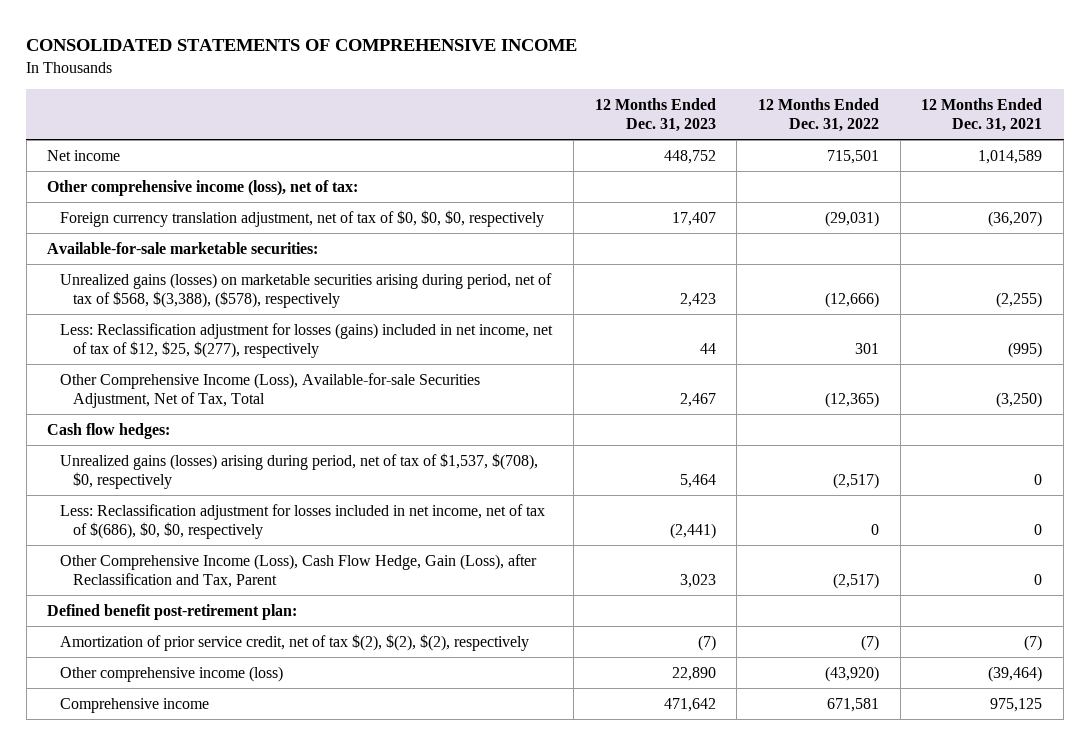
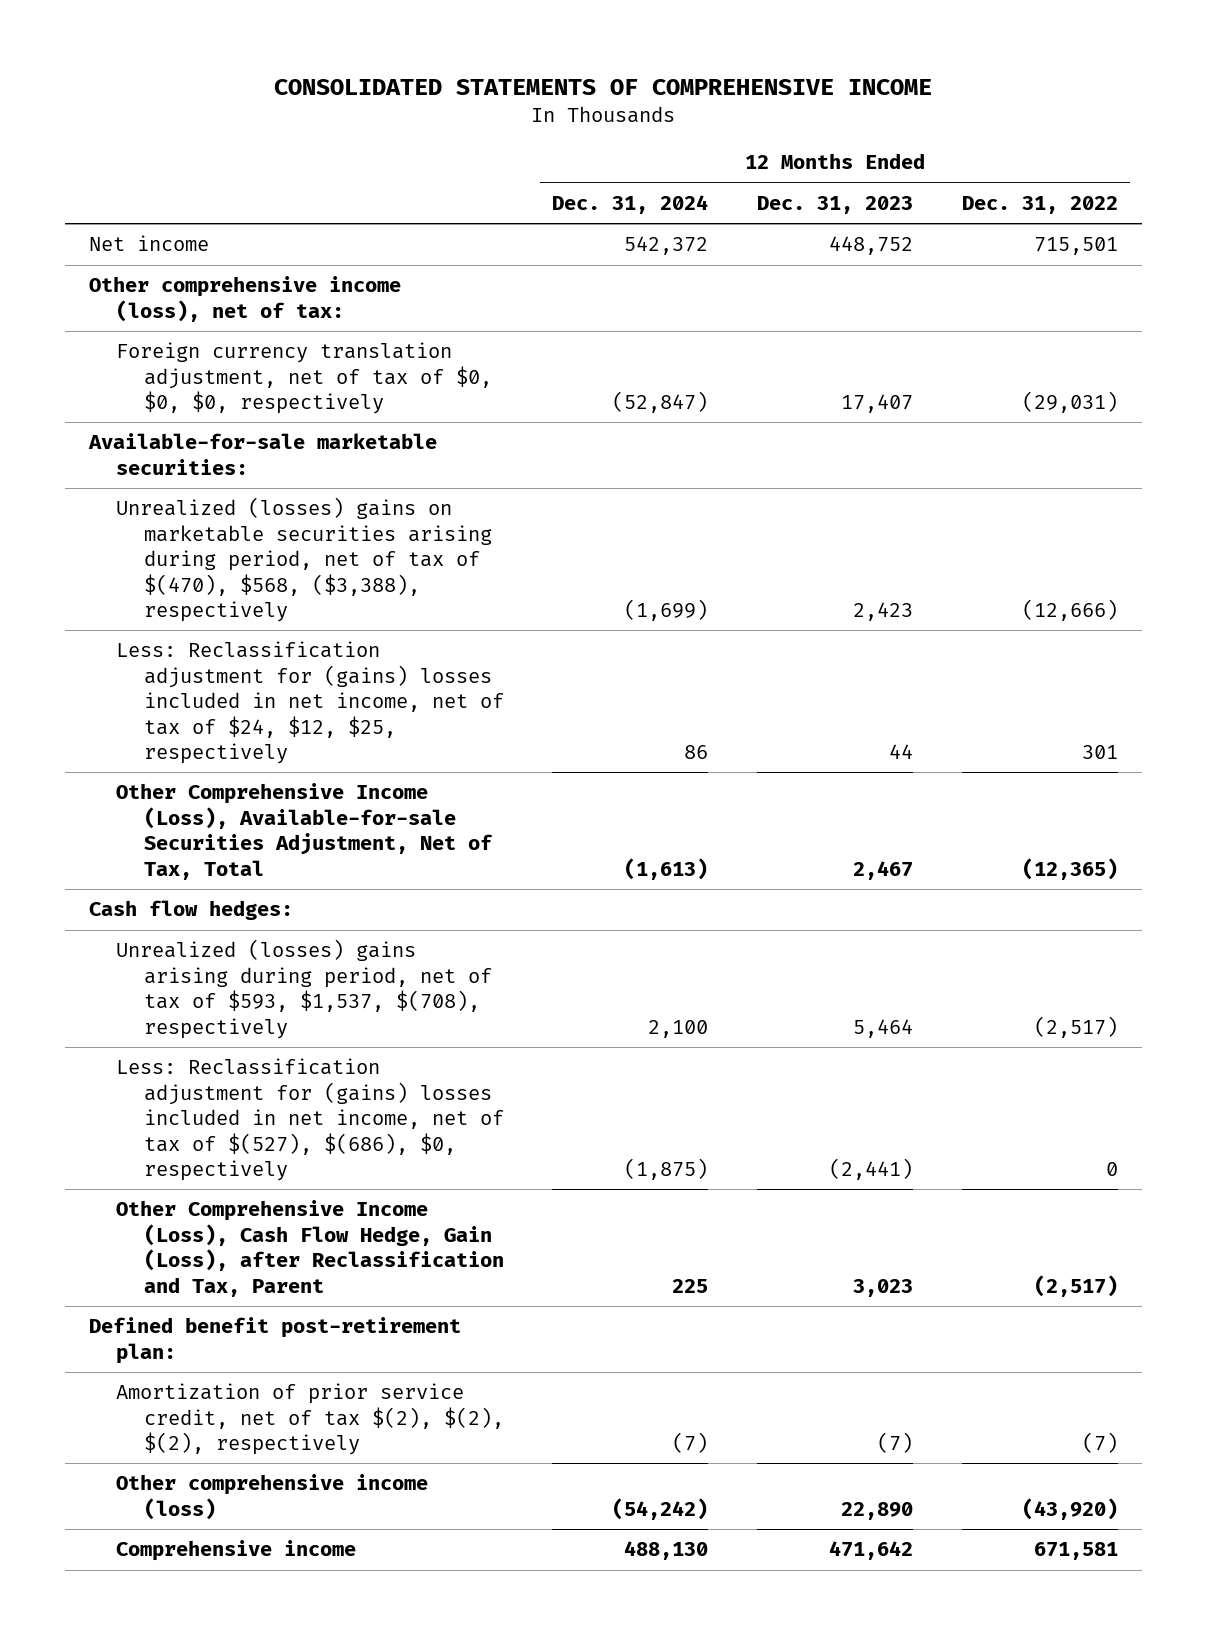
[921,97,1043,132] 12 Months Ended Dec. 31, 2021 -> none
none -> [552,194,709,214] Dec. 31, 2024
[60,272,553,308] Unrealized gains (losses) on marketable securities arising during period, net of tax of $568, $(3,388), ($578), respectively -> [116,497,492,622] Unrealized (losses) gains on marketable securities arising during period, net of tax of $(470), $568, ($3,388), respectively
[60,322,554,358] Less: Reclassification adjustment for losses (gains) included in net income, net of tax of $12, $25, $(277), respectively -> [116,641,504,764] Less: Reclassification adjustment for (gains) losses included in net income, net of tax of $24, $12, $25, respectively
[60,452,539,489] Unrealized gains (losses) arising during period, net of tax of $1,537, $(708), $0, respectively -> [116,939,492,1039] Unrealized (losses) gains arising during period, net of tax of $593, $1,537, $(708), respectively
[60,503,546,539] Less: Reclassification adjustment for losses included in net income, net of tax of $(686), $0, $0, respectively -> [116,1058,504,1181] Less: Reclassification adjustment for (gains) losses included in net income, net of tax of $(527), $(686), $0, respectively

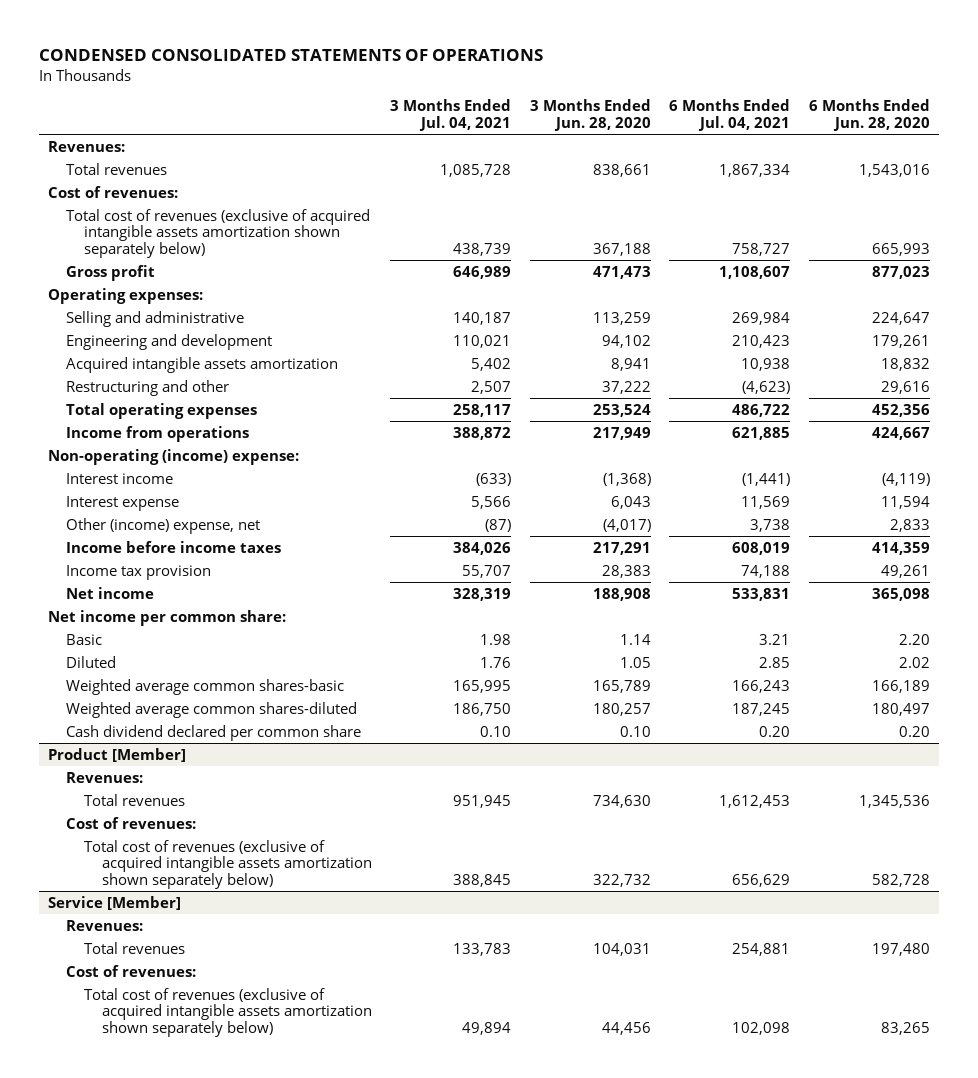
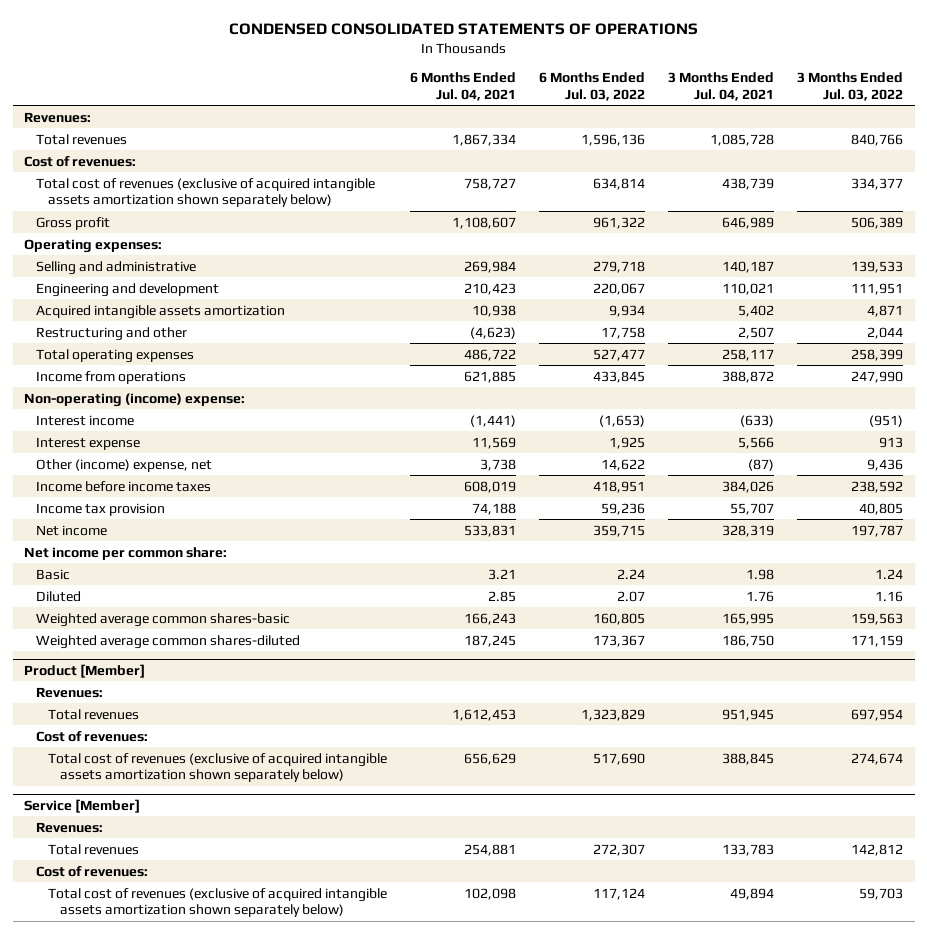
[529,99,651,132] 3 Months Ended Jun. 28, 2020 -> none
[808,99,930,132] 6 Months Ended Jun. 28, 2020 -> none
none -> [538,72,645,101] 6 Months Ended Jul. 03, 2022
none -> [797,72,904,101] 3 Months Ended Jul. 03, 2022
[66,724,362,741] Cash dividend declared per common share -> none

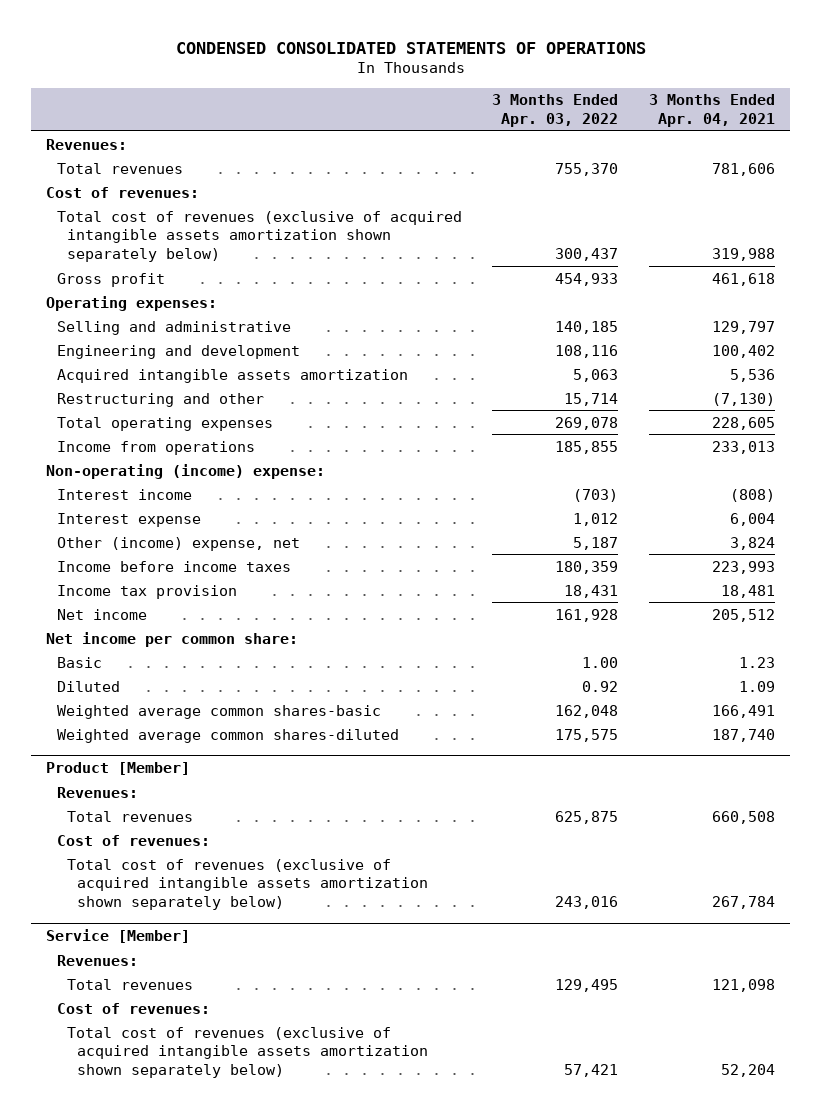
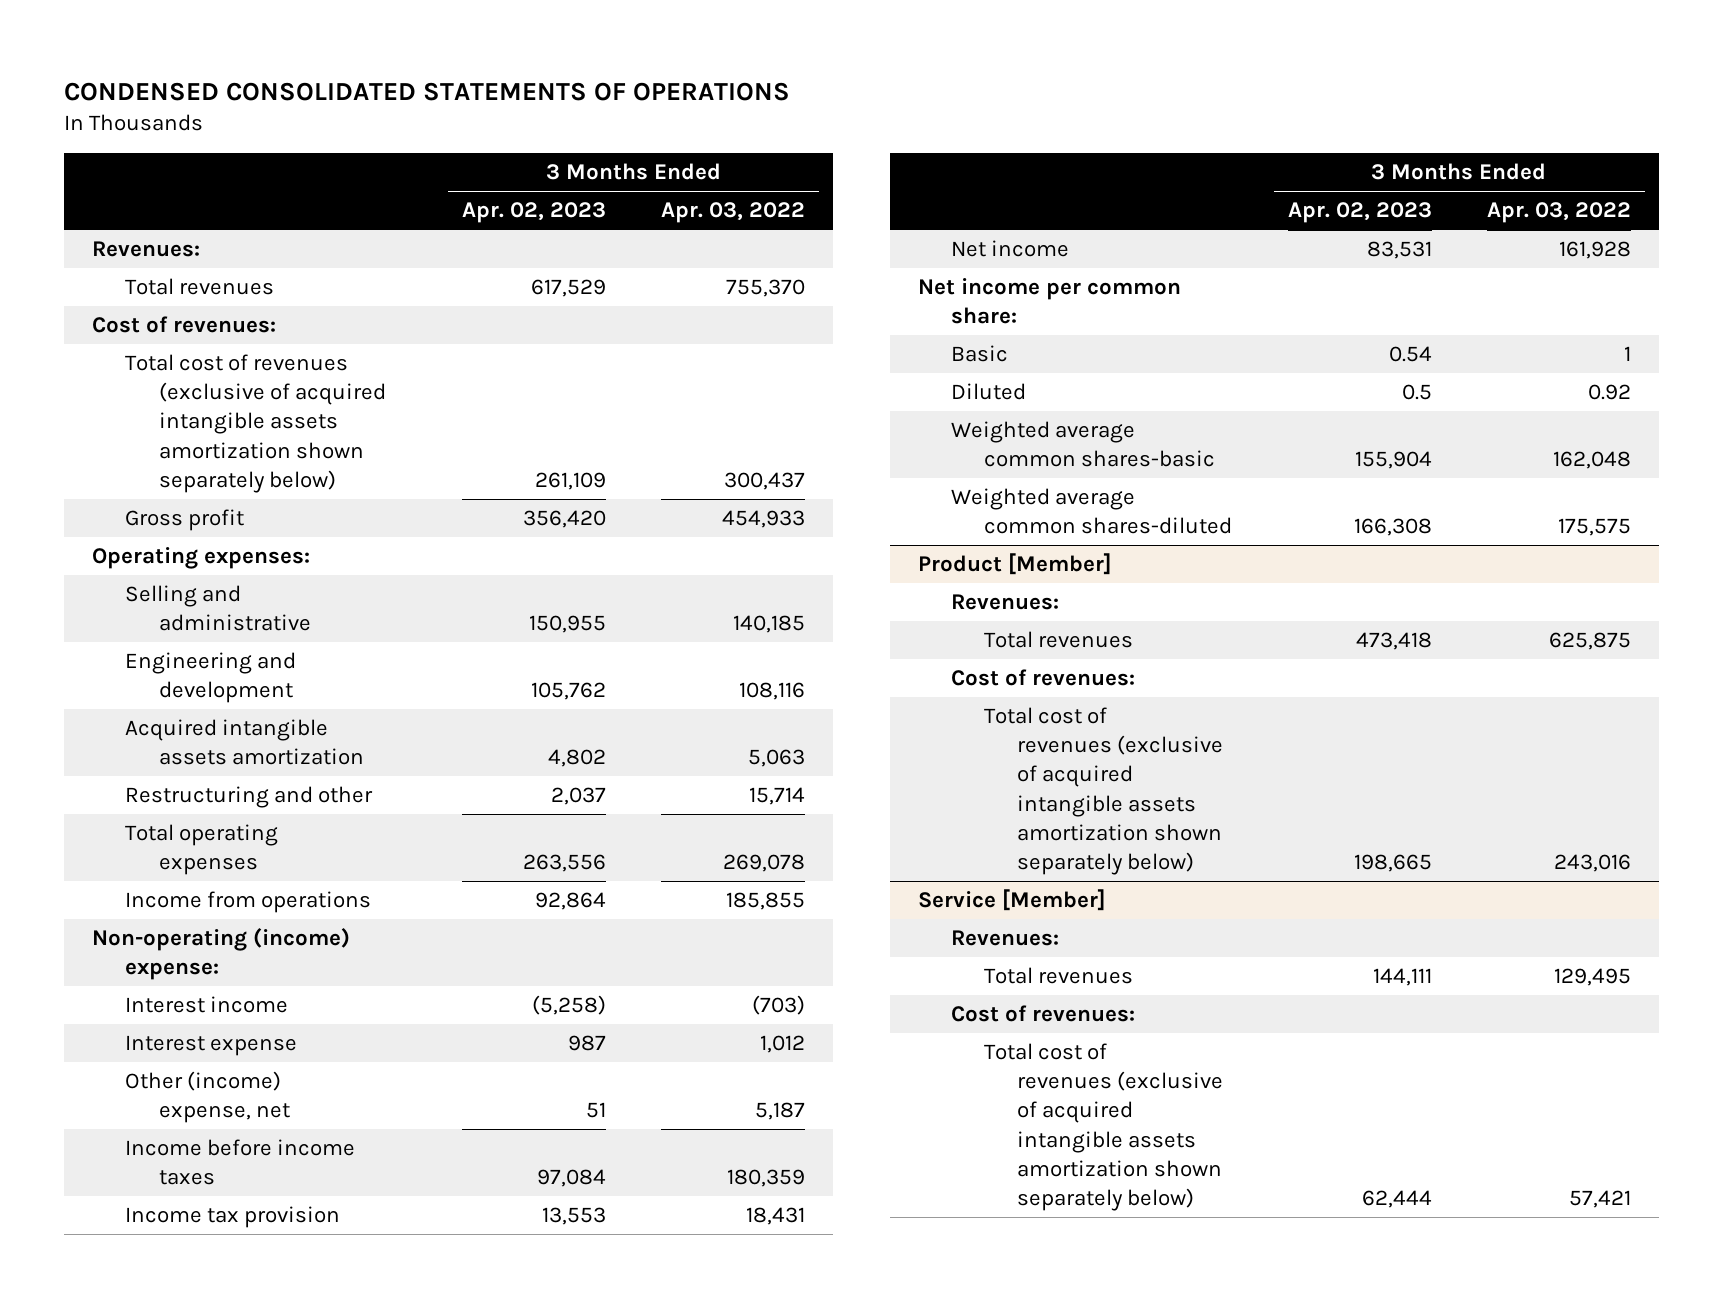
[648,94,775,127] 3 Months Ended Apr. 04, 2021 -> none
none -> [462,202,607,224] Apr. 02, 2023
[582,656,619,668] 1.00 -> [1624,346,1632,362] 1

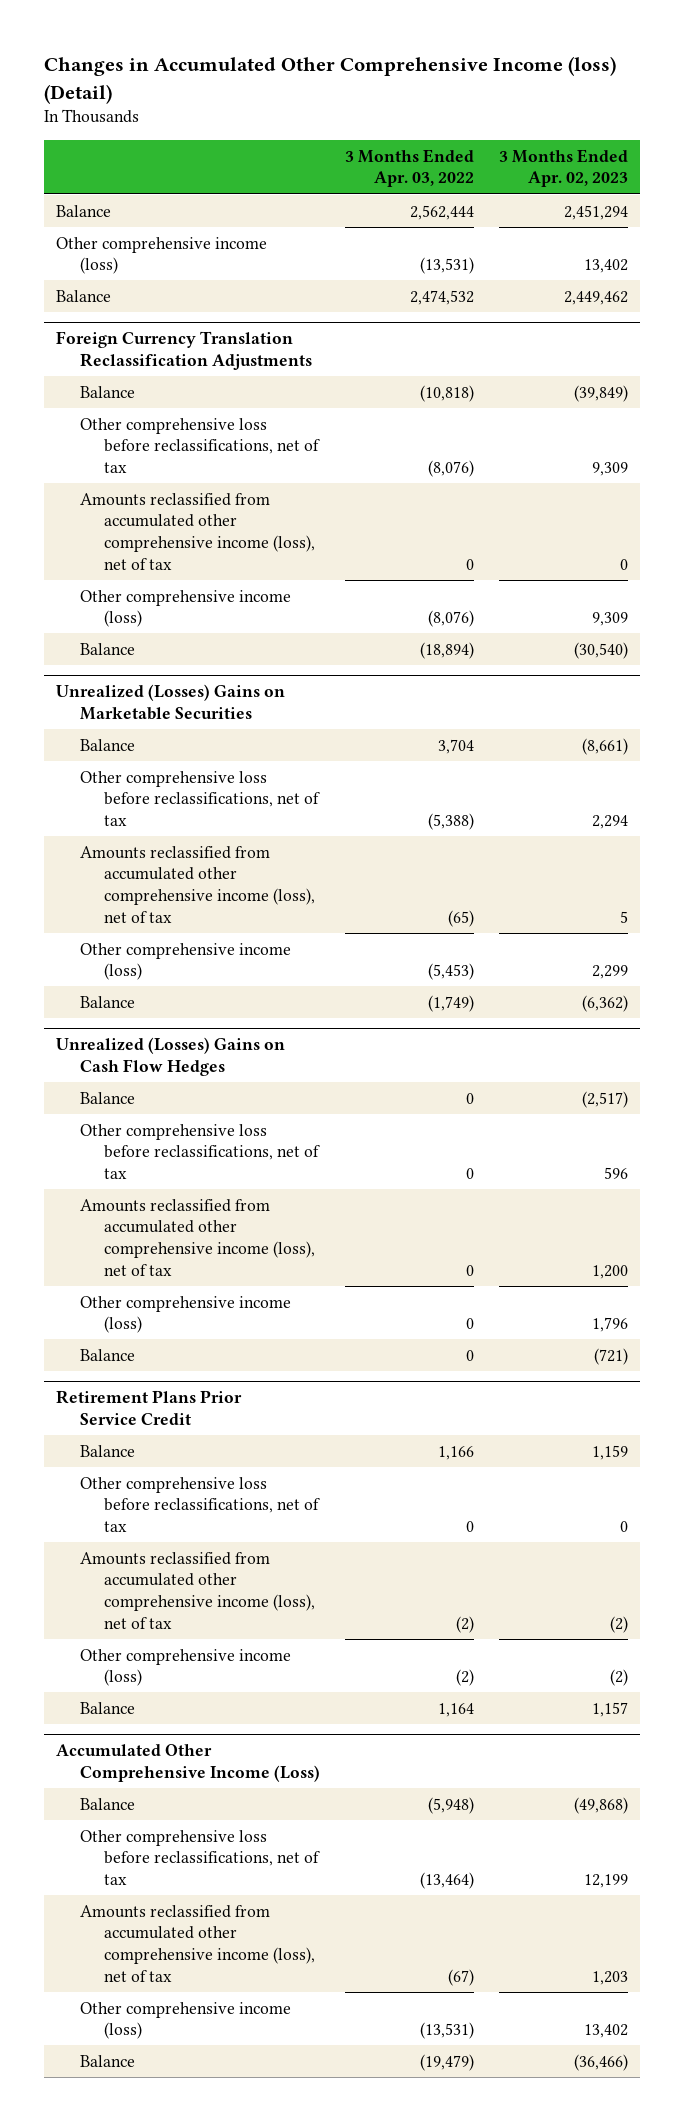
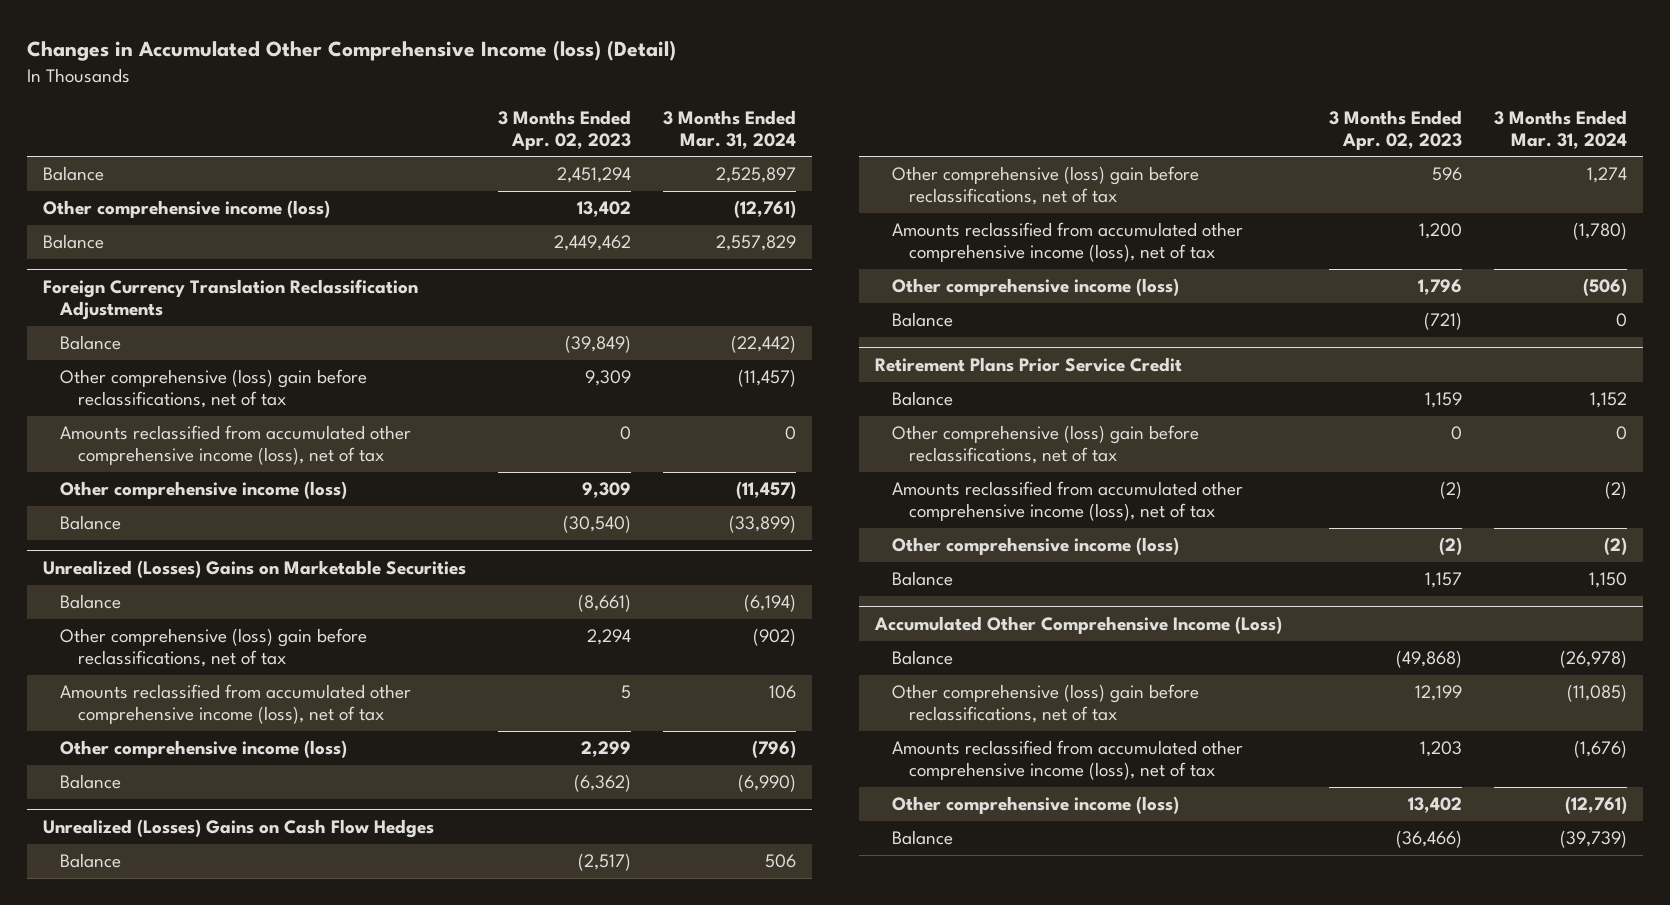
[345,148,475,188] 3 Months Ended Apr. 03, 2022 -> none
none -> [662,109,796,149] 3 Months Ended Mar. 31, 2024
[80,417,321,474] Other comprehensive loss before reclassifications, net of tax -> [60,369,368,408] Other comprehensive (loss) gain before reclassifications, net of tax
[80,770,321,827] Other comprehensive loss before reclassifications, net of tax -> [60,628,368,667] Other comprehensive (loss) gain before reclassifications, net of tax
[80,1123,321,1180] Other comprehensive loss before reclassifications, net of tax -> [891,166,1199,205] Other comprehensive (loss) gain before reclassifications, net of tax
[80,1476,321,1533] Other comprehensive loss before reclassifications, net of tax -> [891,425,1199,464] Other comprehensive (loss) gain before reclassifications, net of tax
[80,1829,321,1886] Other comprehensive loss before reclassifications, net of tax -> [891,684,1199,723] Other comprehensive (loss) gain before reclassifications, net of tax

